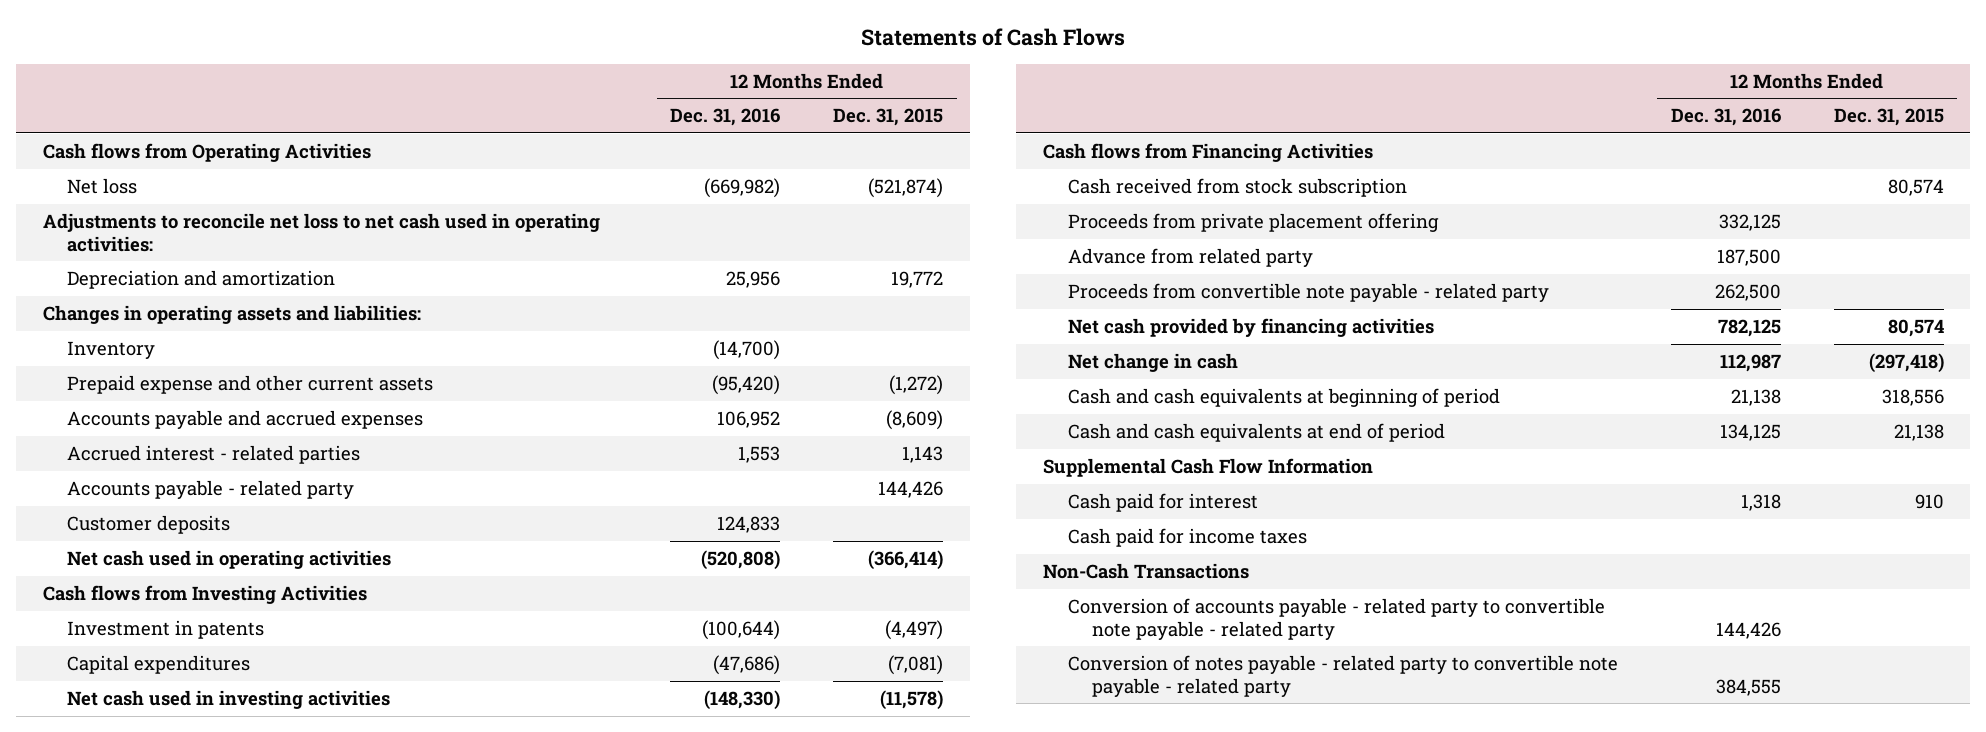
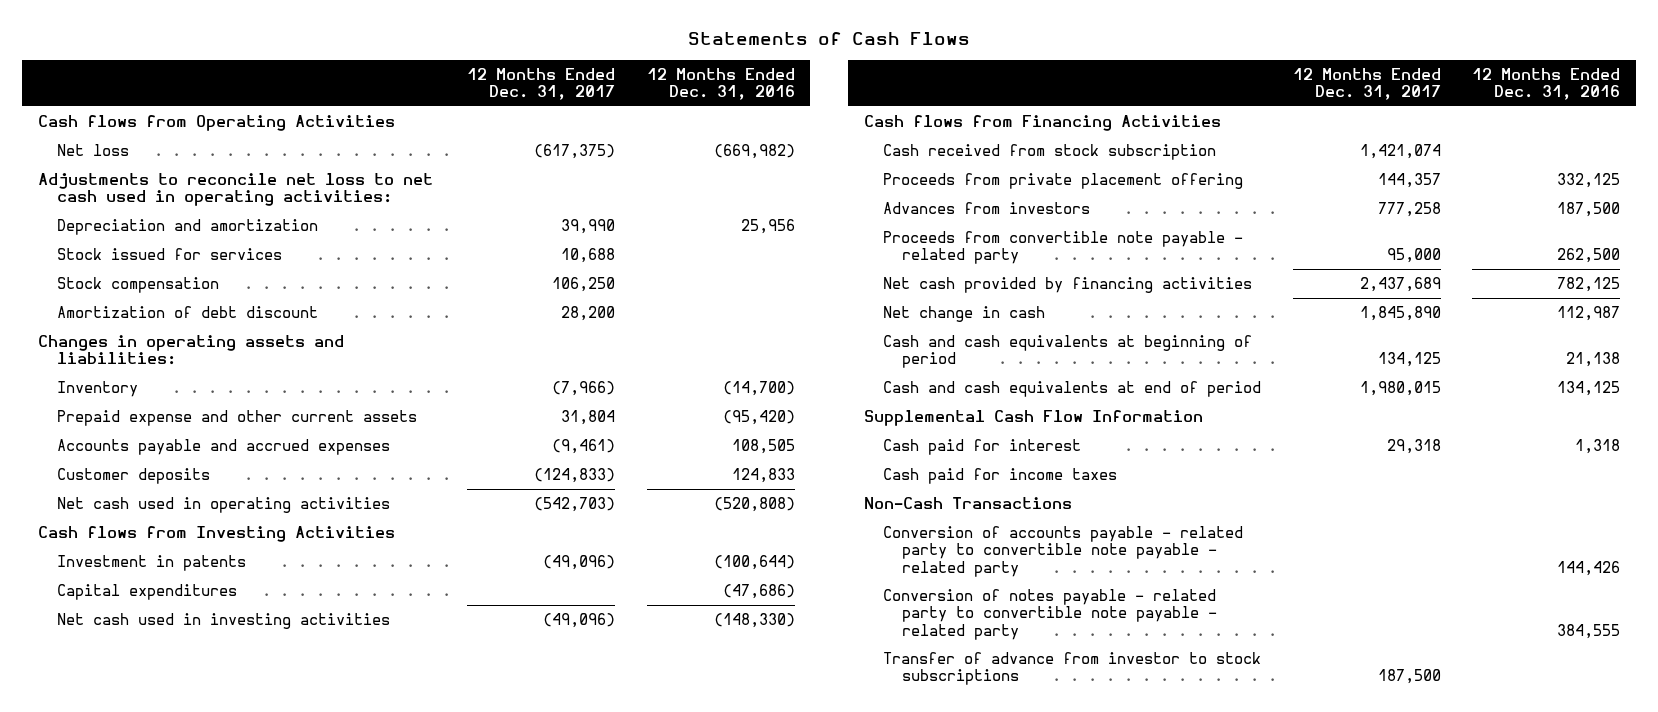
[833,108,944,127] Dec. 31, 2015 -> none
none -> [466,67,615,101] 12 Months Ended Dec. 31, 2017
none -> [56,247,282,260] Stock issued for services
none -> [56,276,219,293] Stock compensation
none -> [56,305,318,318] Amortization of debt discount
[67,444,361,464] Accrued interest - related parties -> none
[67,479,355,499] Accounts payable - related party -> none
[717,410,781,428] 106,952 -> [731,438,795,454] 108,505
[1067,247,1313,267] Advance from related party -> [882,201,1090,214] Advances from investors
none -> [882,651,1261,686] Transfer of advance from investor to stock subscriptions

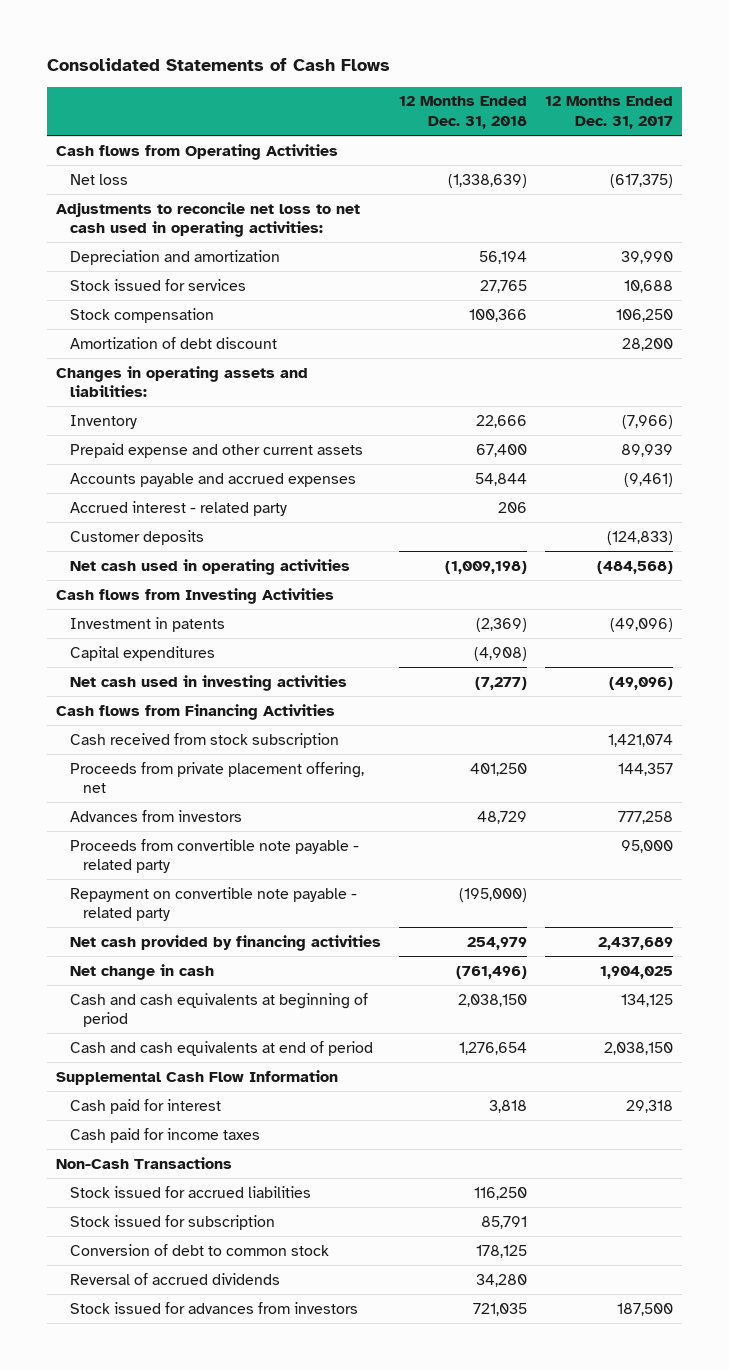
[688,31,971,45] Statements of Cash Flows -> [47,58,391,72] Consolidated Statements of Cash Flows
[646,67,795,101] 12 Months Ended Dec. 31, 2016 -> none
none -> [398,96,527,130] 12 Months Ended Dec. 31, 2018
[560,409,615,425] 31,804 -> [620,443,673,457] 89,939
none -> [69,500,287,516] Accrued interest - related party
[533,496,615,512] (542,703) -> [596,560,673,574] (484,568)
[882,172,1243,189] Proceeds from private placement offering -> [69,761,364,794] Proceeds from private placement offering, net
none -> [69,886,357,922] Repayment on convertible note payable - related party
[1359,305,1441,321] 1,845,890 -> [599,965,673,979] 1,904,025
[1359,380,1441,396] 1,980,015 -> [603,1041,673,1055] 2,038,150
[882,525,1243,577] Conversion of accounts payable - related party to convertible note payable - related party -> none
[882,588,1217,640] Conversion of notes payable - related party to convertible note payable - related party -> none
none -> [69,1185,311,1198] Stock issued for accrued liabilities
none -> [69,1214,275,1230] Stock issued for subscription
none -> [69,1243,329,1256] Conversion of debt to common stock
none -> [69,1272,280,1285] Reversal of accrued dividends
[882,651,1261,686] Transfer of advance from investor to stock subscriptions -> [69,1301,358,1314] Stock issued for advances from investors

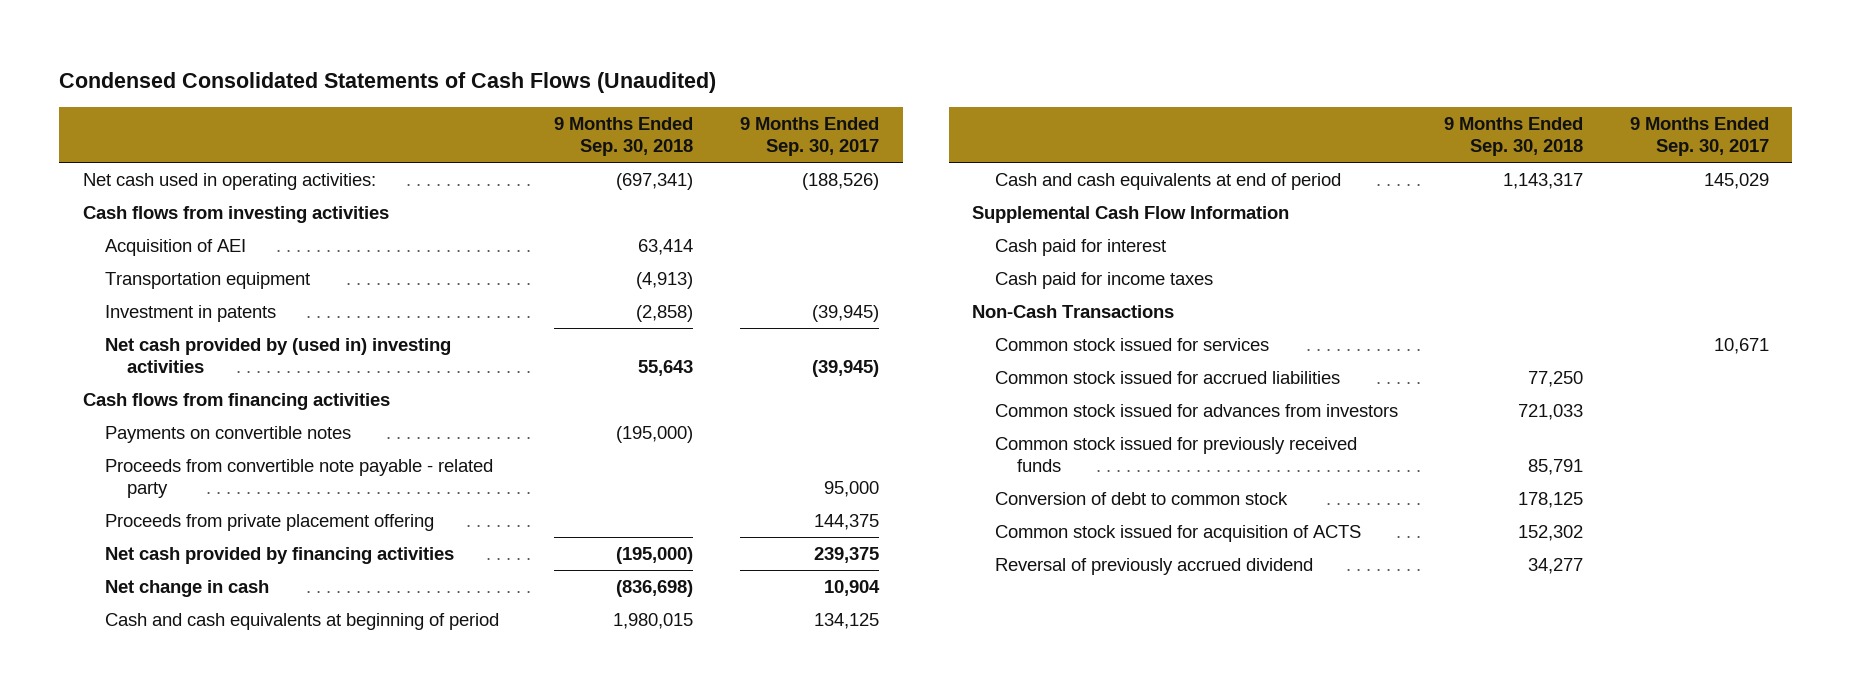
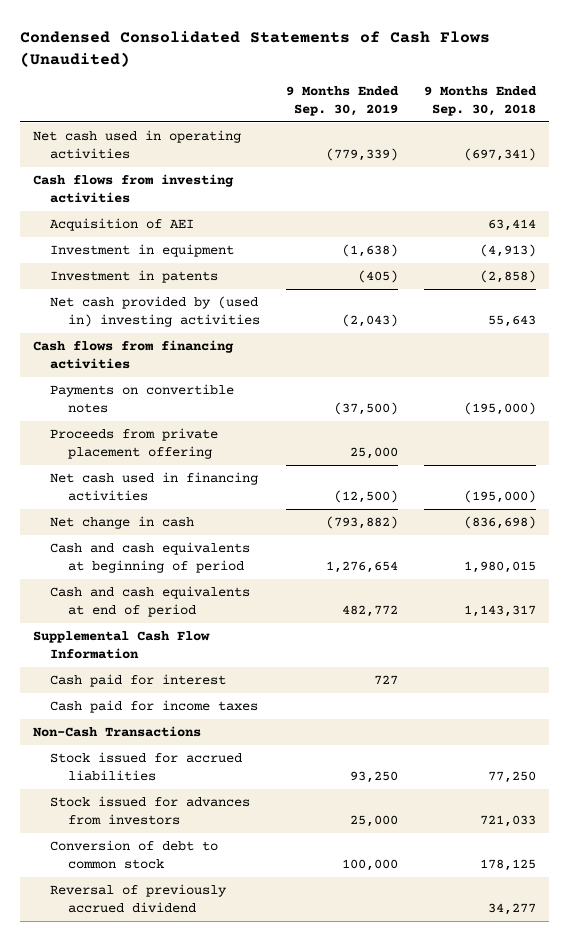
[740,116,880,156] 9 Months Ended Sep. 30, 2017 -> none
none -> [285,85,399,117] 9 Months Ended Sep. 30, 2019
[82,173,376,191] Net cash used in operating activities: -> [32,129,241,160] Net cash used in operating activities
[104,272,310,290] Transportation equipment -> [50,243,235,257] Investment in equipment
[104,459,493,499] Proceeds from convertible note payable - related party -> none
[104,547,454,565] Net cash provided by financing activities -> [50,471,259,502] Net cash used in financing activities
[994,338,1269,352] Common stock issued for services -> none
[994,437,1357,473] Common stock issued for previously received funds -> none
[994,371,1340,385] Common stock issued for accrued liabilities -> [50,751,243,782] Stock issued for accrued liabilities
[994,404,1398,418] Common stock issued for advances from investors -> [50,795,251,826] Stock issued for advances from investors
[994,525,1361,543] Common stock issued for acquisition of ACTS -> none

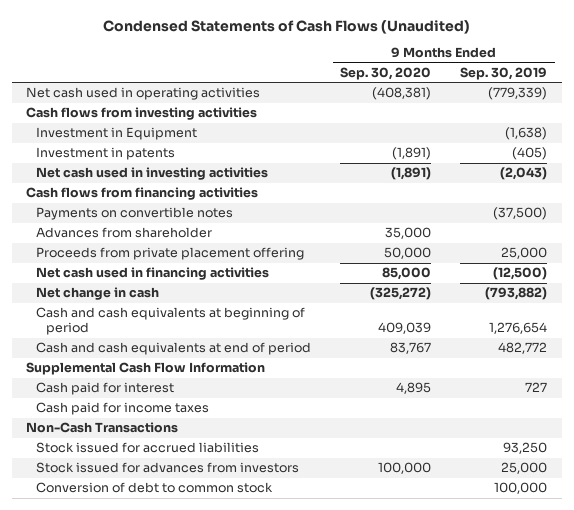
[19,30,490,67] Condensed Consolidated Statements of Cash Flows (Unaudited) -> [102,19,470,34] Condensed Statements of Cash Flows (Unaudited)
[423,85,537,117] 9 Months Ended Sep. 30, 2018 -> none
none -> [340,66,432,80] Sep. 30, 2020
[50,217,195,231] Acquisition of AEI -> none
[50,243,235,257] Investment in equipment -> [36,127,198,141] Investment in Equipment
[50,295,260,328] Net cash provided by (used in) investing activities -> [36,167,269,181] Net cash used in investing activities
none -> [36,227,213,239] Advances from shareholder
[50,883,228,914] Reversal of previously accrued dividend -> none

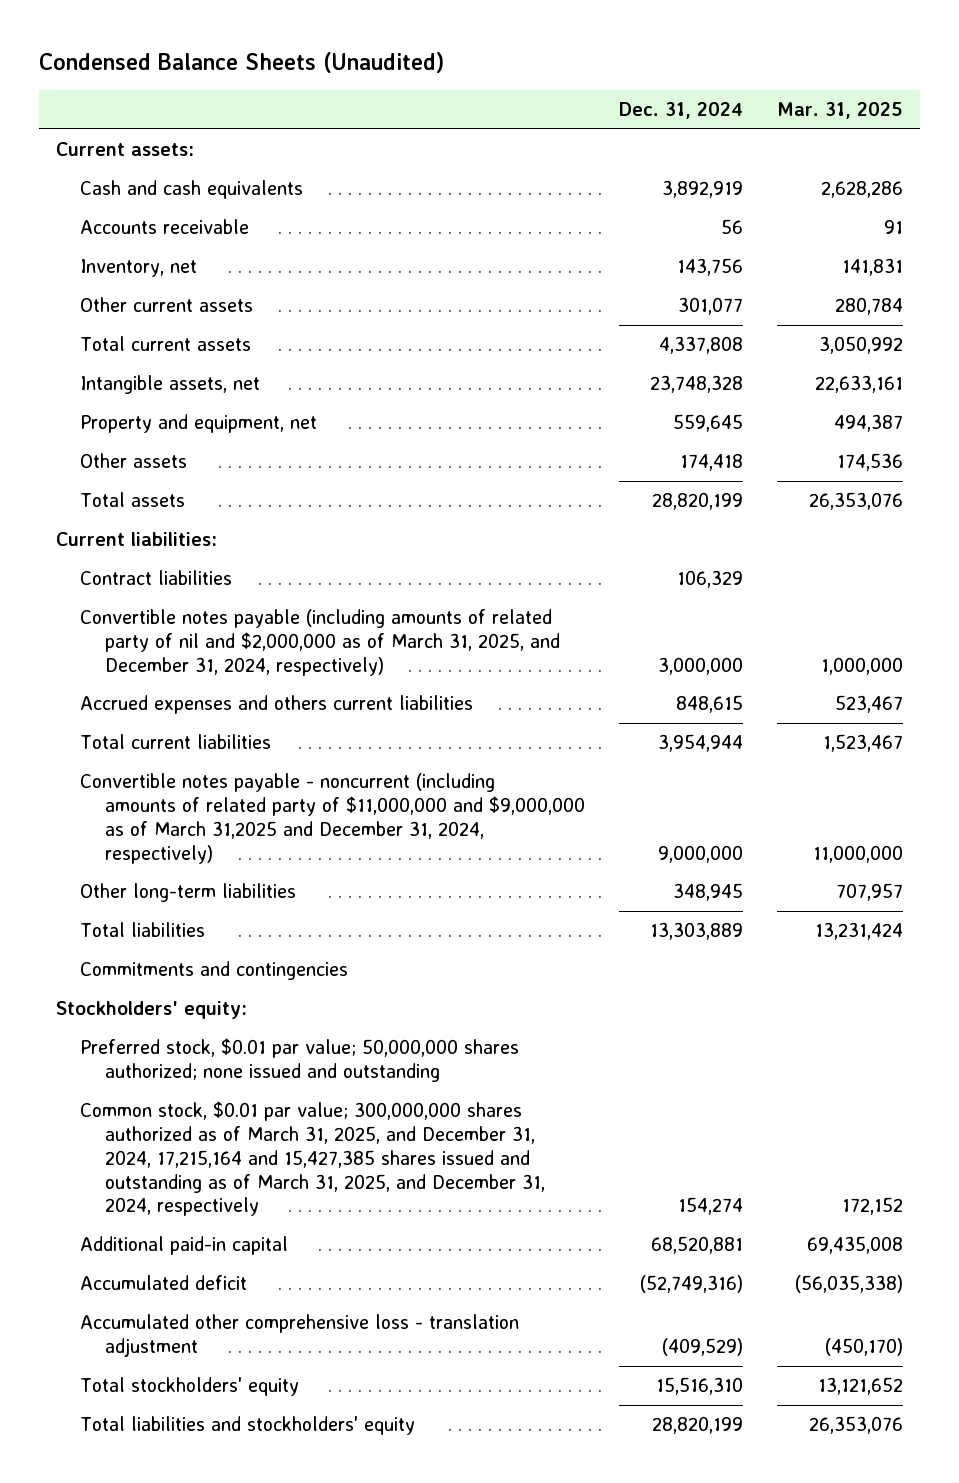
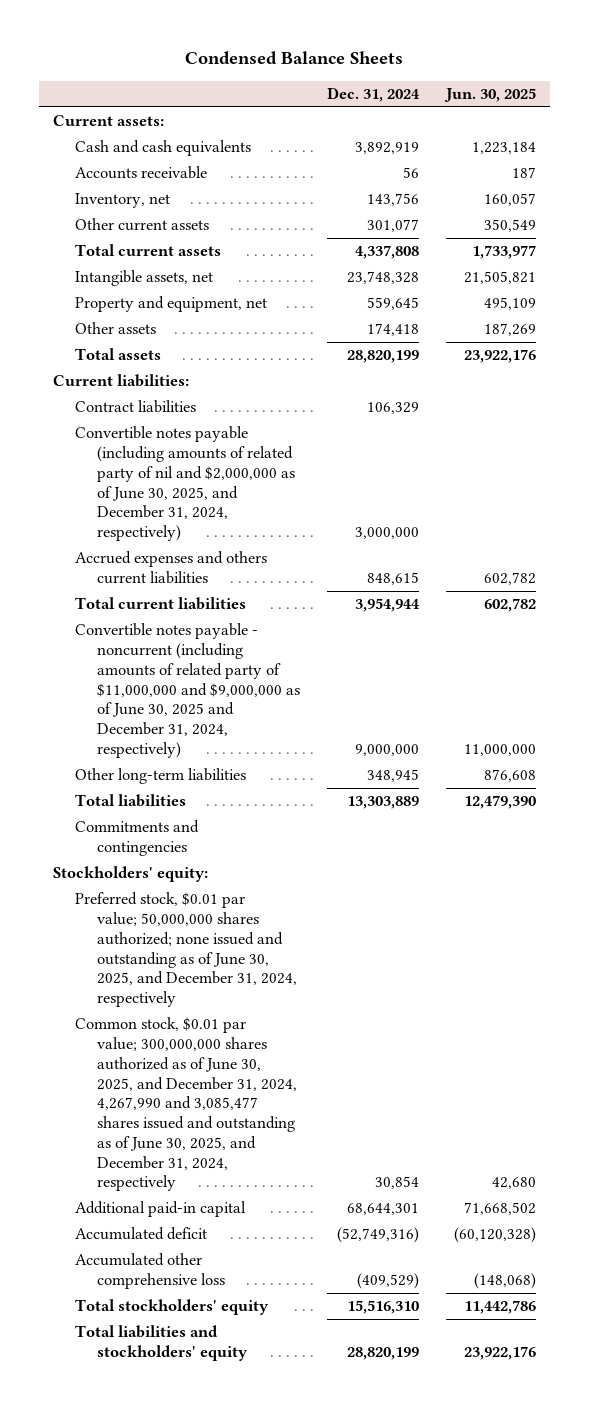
[38,51,444,73] Condensed Balance Sheets (Unaudited) -> [185,51,404,66] Condensed Balance Sheets
[777,102,904,120] Mar. 31, 2025 -> none
none -> [444,88,537,103] Jun. 30, 2025
[80,609,561,676] Convertible notes payable (including amounts of related party of nil and $2,000,000 as of March 31, 2025, and December 31, 2024, respectively) -> [74,426,295,542] Convertible notes payable (including amounts of related party of nil and $2,000,000 as of June 30, 2025, and December 31, 2024, respectively)
[80,773,586,864] Convertible notes payable - noncurrent (including amounts of related party of $11,000,000 and $9,000,000 as of March 31,2025 and December 31, 2024, respectively) -> [74,623,300,758] Convertible notes payable - noncurrent (including amounts of related party of $11,000,000 and $9,000,000 as of June 30, 2025 and December 31, 2024, respectively)
[80,1038,520,1083] Preferred stock, $0.01 par value; 50,000,000 shares authorized; none issued and outstanding -> [74,892,297,1008] Preferred stock, $0.01 par value; 50,000,000 shares authorized; none issued and outstanding as of June 30, 2025, and December 31, 2024, respectively
[80,1101,546,1217] Common stock, $0.01 par value; 300,000,000 shares authorized as of March 31, 2025, and December 31, 2024, 17,215,164 and 15,427,385 shares issued and outstanding as of March 31, 2025, and December 31, 2024, respectively -> [74,1017,297,1192] Common stock, $0.01 par value; 300,000,000 shares authorized as of June 30, 2025, and December 31, 2024, 4,267,990 and 3,085,477 shares issued and outstanding as of June 30, 2025, and December 31, 2024, respectively
[678,1197,744,1216] 154,274 -> [375,1176,420,1190] 30,854
[651,1236,744,1255] 68,520,881 -> [347,1203,420,1216] 68,644,301
[80,1314,520,1358] Accumulated other comprehensive loss - translation adjustment -> [74,1253,225,1290] Accumulated other comprehensive loss

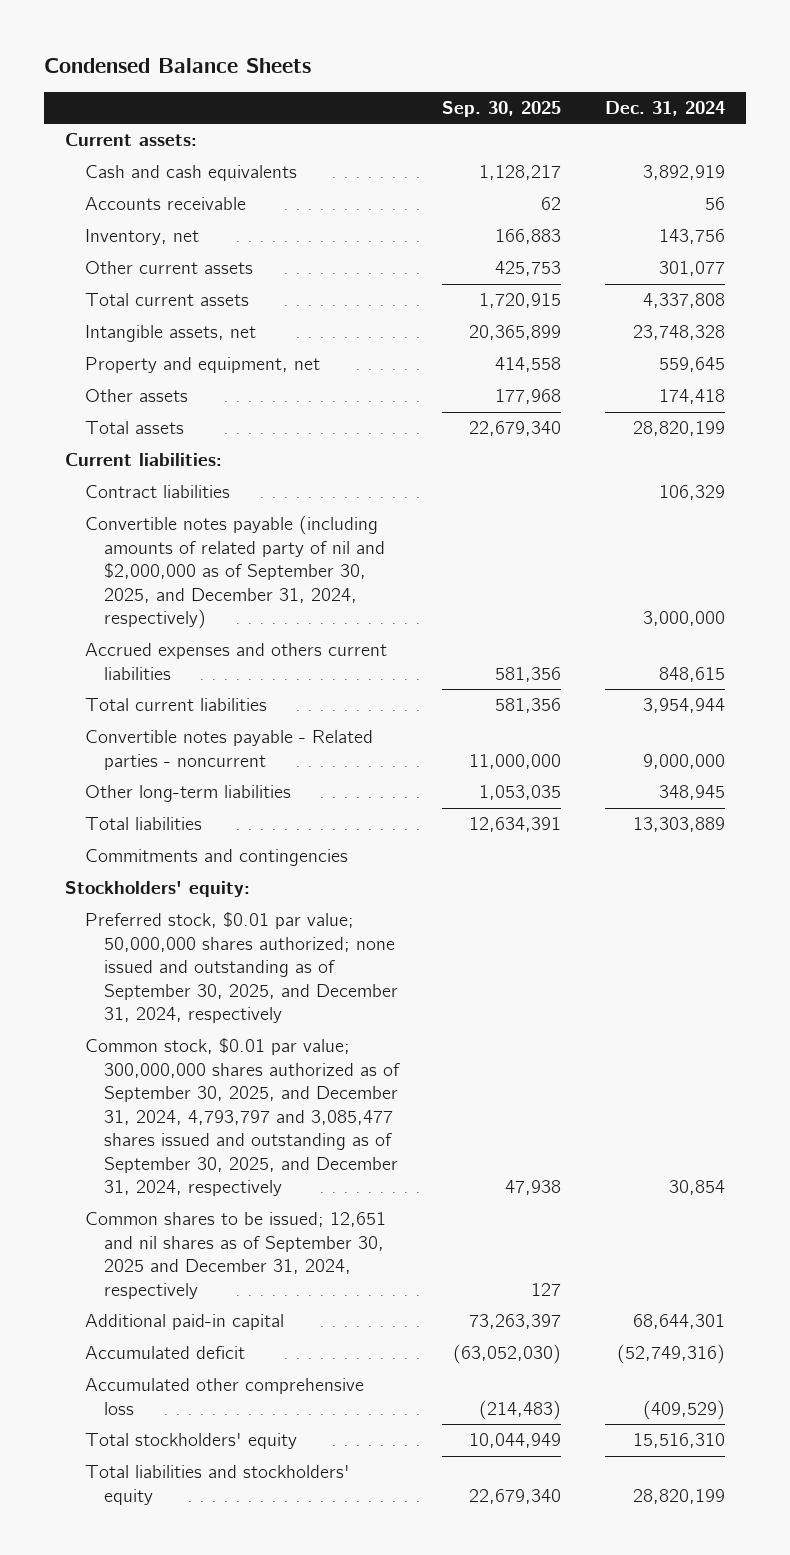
[444,88,537,103] Jun. 30, 2025 -> none
none -> [442,101,562,118] Sep. 30, 2025
[74,426,295,542] Convertible notes payable (including amounts of related party of nil and $2,000,000 as of June 30, 2025, and December 31, 2024, respectively) -> [84,515,386,630] Convertible notes payable (including amounts of related party of nil and $2,000,000 as of September 30, 2025, and December 31, 2024, respectively)
[74,623,300,758] Convertible notes payable - noncurrent (including amounts of related party of $11,000,000 and $9,000,000 as of June 30, 2025 and December 31, 2024, respectively) -> [84,730,373,770] Convertible notes payable - Related parties - noncurrent
[74,892,297,1008] Preferred stock, $0.01 par value; 50,000,000 shares authorized; none issued and outstanding as of June 30, 2025, and December 31, 2024, respectively -> [84,912,399,1024] Preferred stock, $0.01 par value; 50,000,000 shares authorized; none issued and outstanding as of September 30, 2025, and December 31, 2024, respectively
[74,1017,297,1192] Common stock, $0.01 par value; 300,000,000 shares authorized as of June 30, 2025, and December 31, 2024, 4,267,990 and 3,085,477 shares issued and outstanding as of June 30, 2025, and December 31, 2024, respectively -> [84,1038,401,1197] Common stock, $0.01 par value; 300,000,000 shares authorized as of September 30, 2025, and December 31, 2024, 4,793,797 and 3,085,477 shares issued and outstanding as of September 30, 2025, and December 31, 2024, respectively
none -> [84,1212,386,1299] Common shares to be issued; 12,651 and nil shares as of September 30, 2025 and December 31, 2024, respectively

